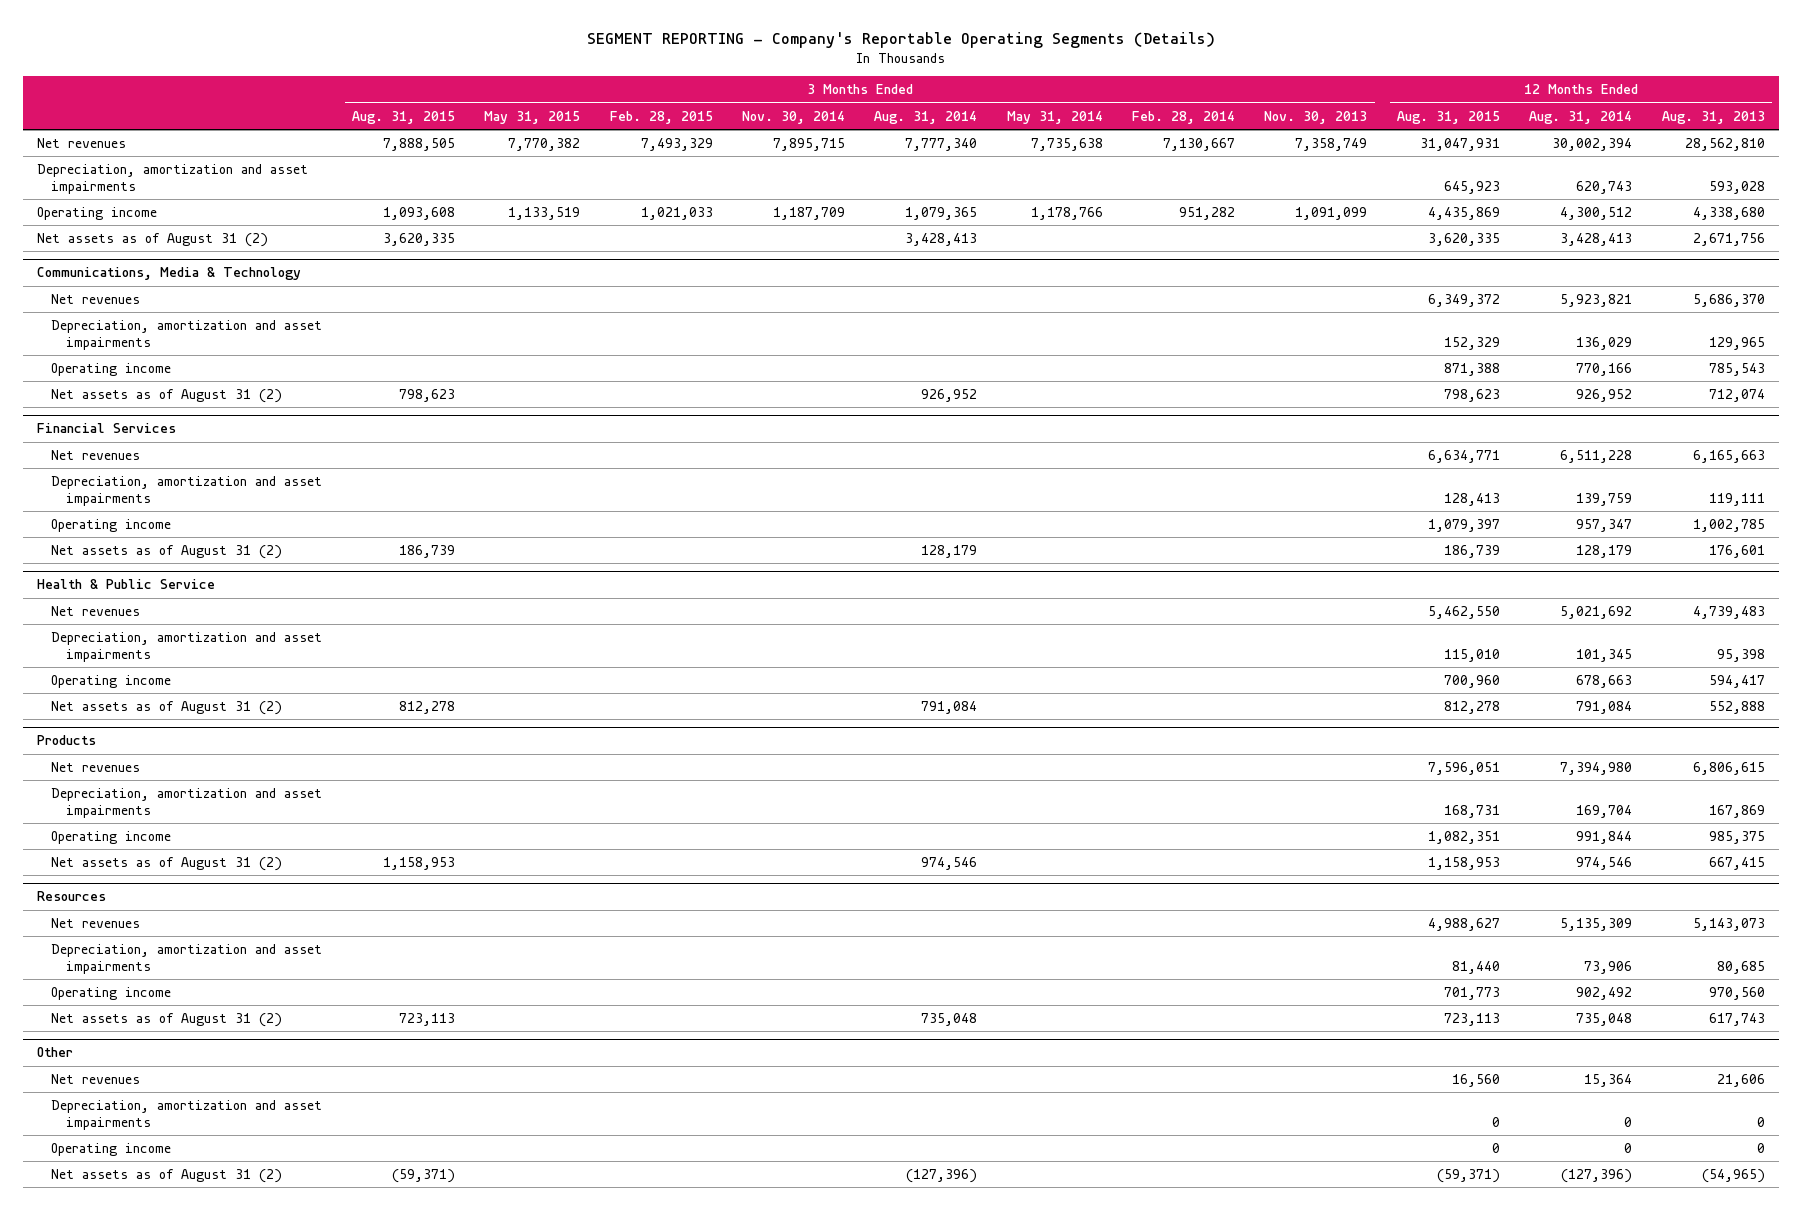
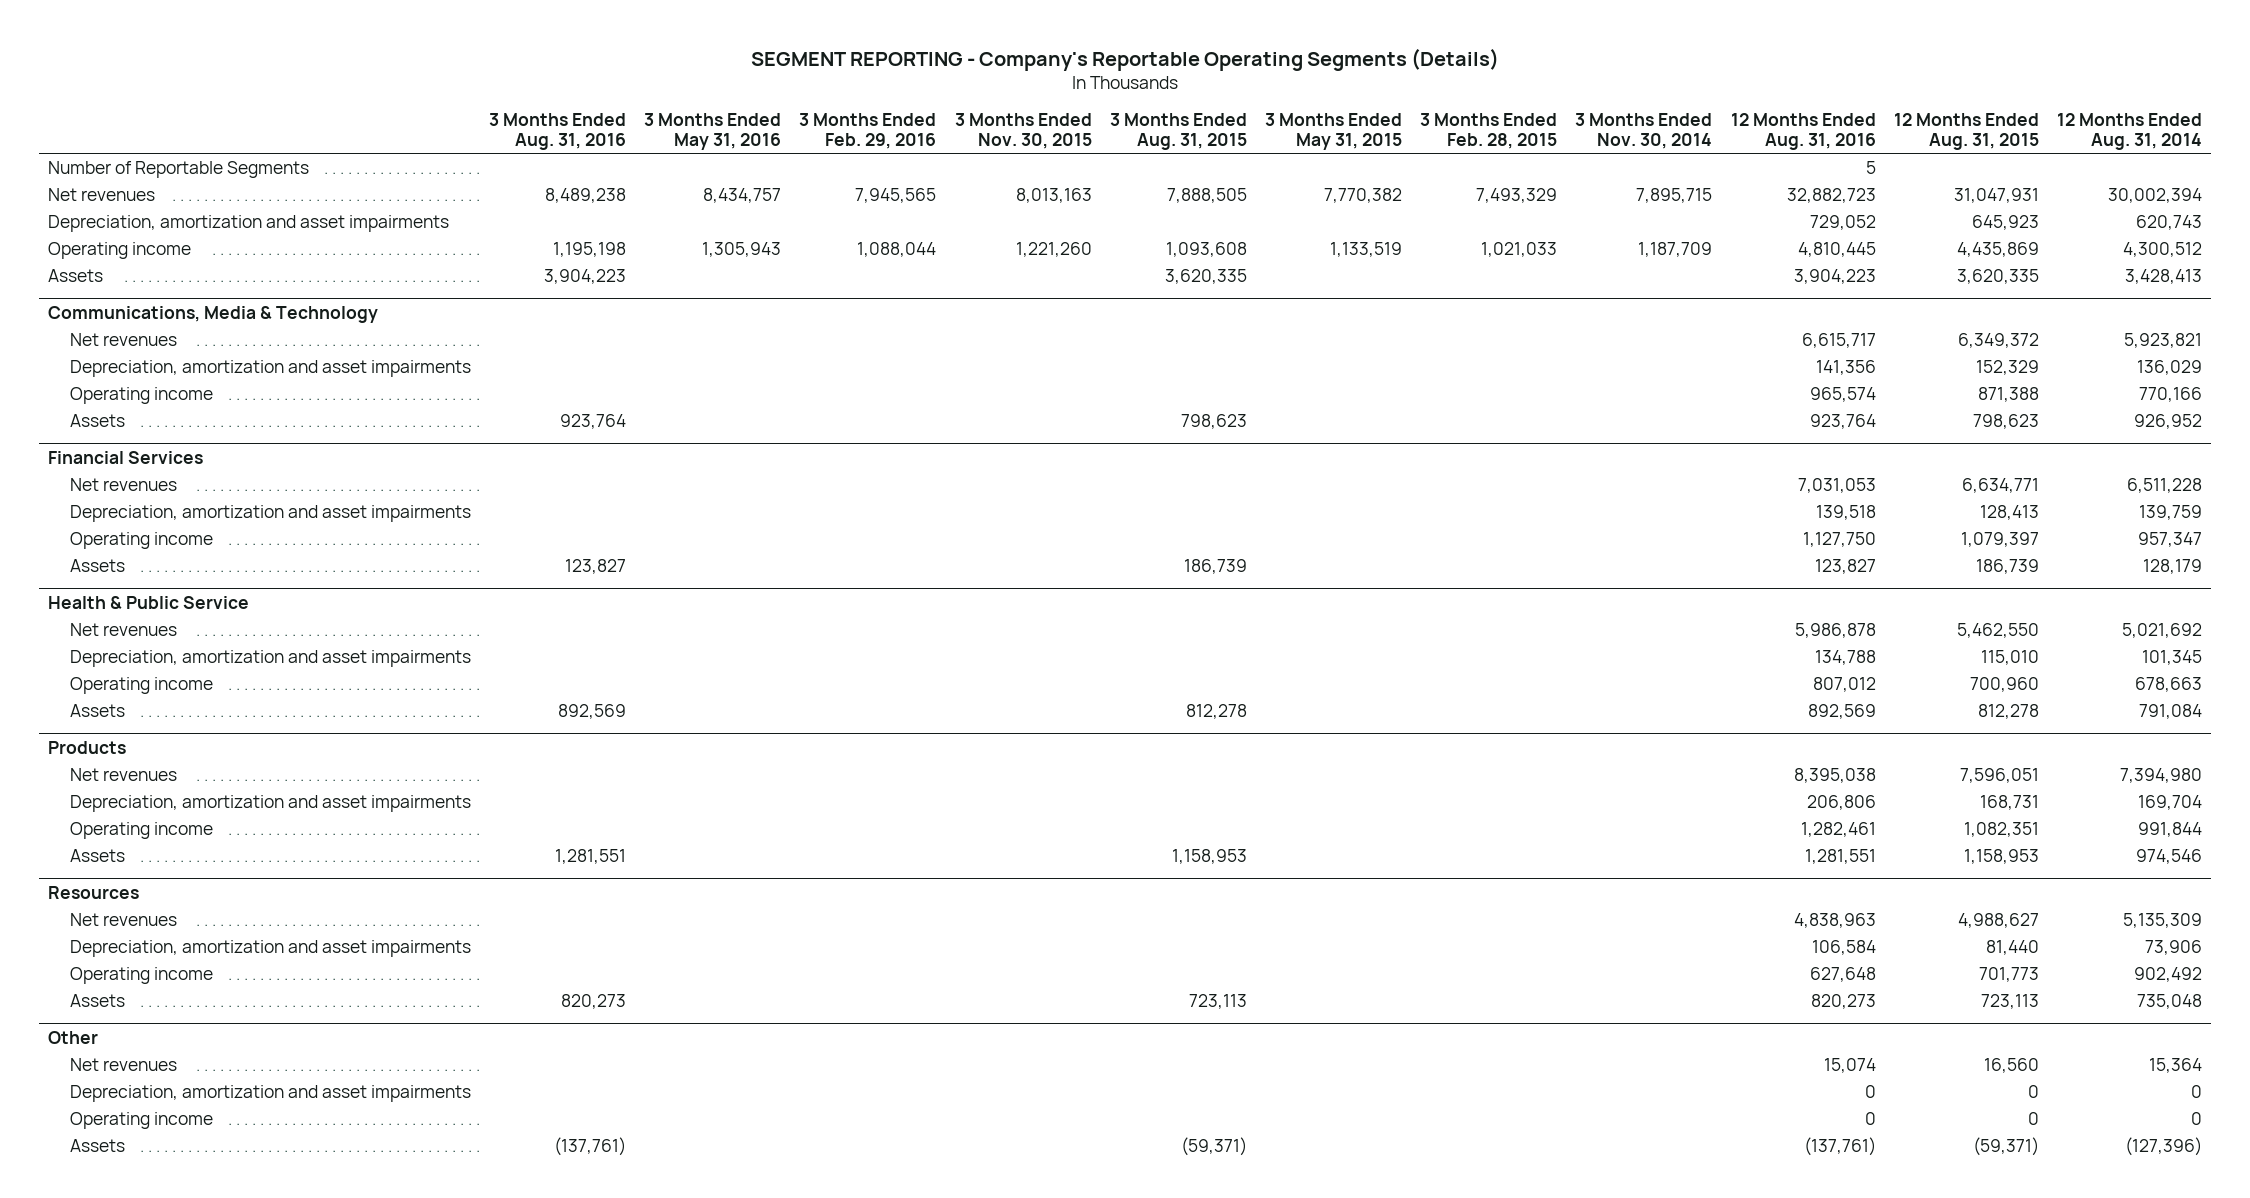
[874,110,978,124] Aug. 31, 2014 -> none
[1006,110,1103,124] May 31, 2014 -> none
[1132,110,1236,124] Feb. 28, 2014 -> none
[1264,110,1368,124] Nov. 30, 2013 -> none
[1661,110,1765,124] Aug. 31, 2013 -> none
none -> [489,113,627,151] 3 Months Ended Aug. 31, 2016
none -> [644,113,782,151] 3 Months Ended May 31, 2016
none -> [799,113,937,150] 3 Months Ended Feb. 29, 2016
none -> [954,113,1092,150] 3 Months Ended Nov. 30, 2015
none -> [1730,113,1876,151] 12 Months Ended Aug. 31, 2016
none -> [47,161,309,179] Number of Reportable Segments
[37,232,269,247] Net assets as of August 31 (2) -> [47,269,103,283] Assets
[51,388,283,403] Net assets as of August 31 (2) -> [69,414,125,428] Assets
[51,544,283,559] Net assets as of August 31 (2) -> [69,559,125,573] Assets
[51,700,283,715] Net assets as of August 31 (2) -> [69,704,125,718] Assets
[51,856,283,871] Net assets as of August 31 (2) -> [69,849,125,863] Assets
[51,1012,283,1027] Net assets as of August 31 (2) -> [69,994,125,1008] Assets
[51,1168,283,1183] Net assets as of August 31 (2) -> [69,1139,125,1153] Assets

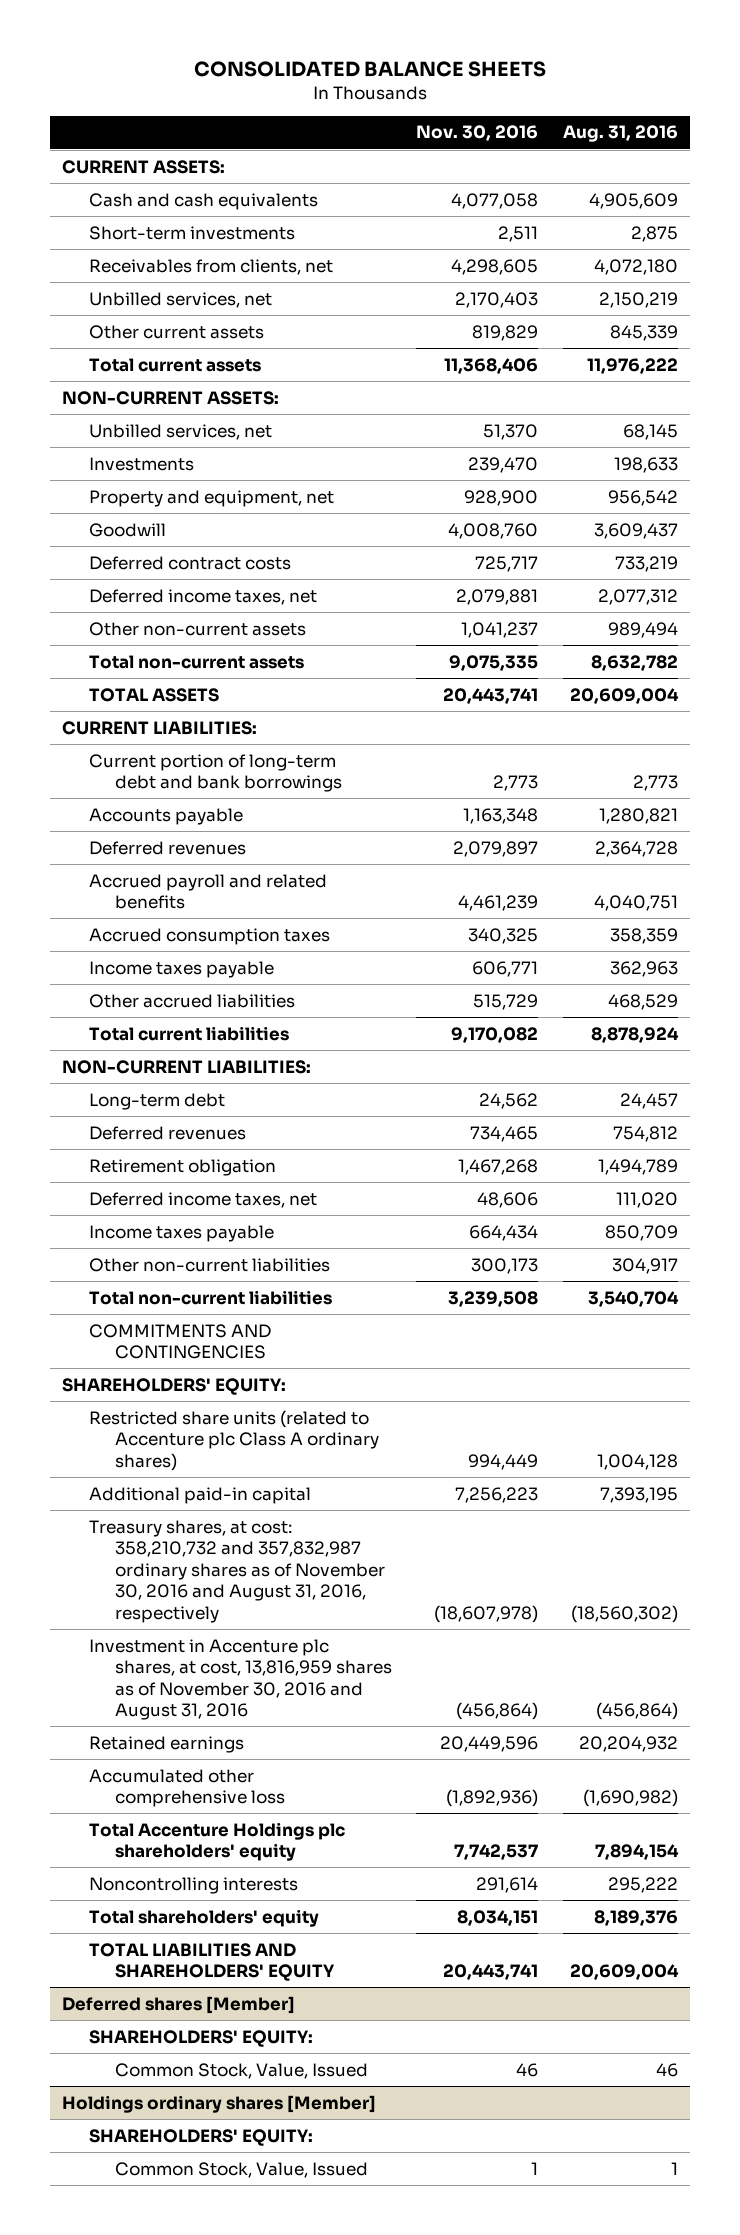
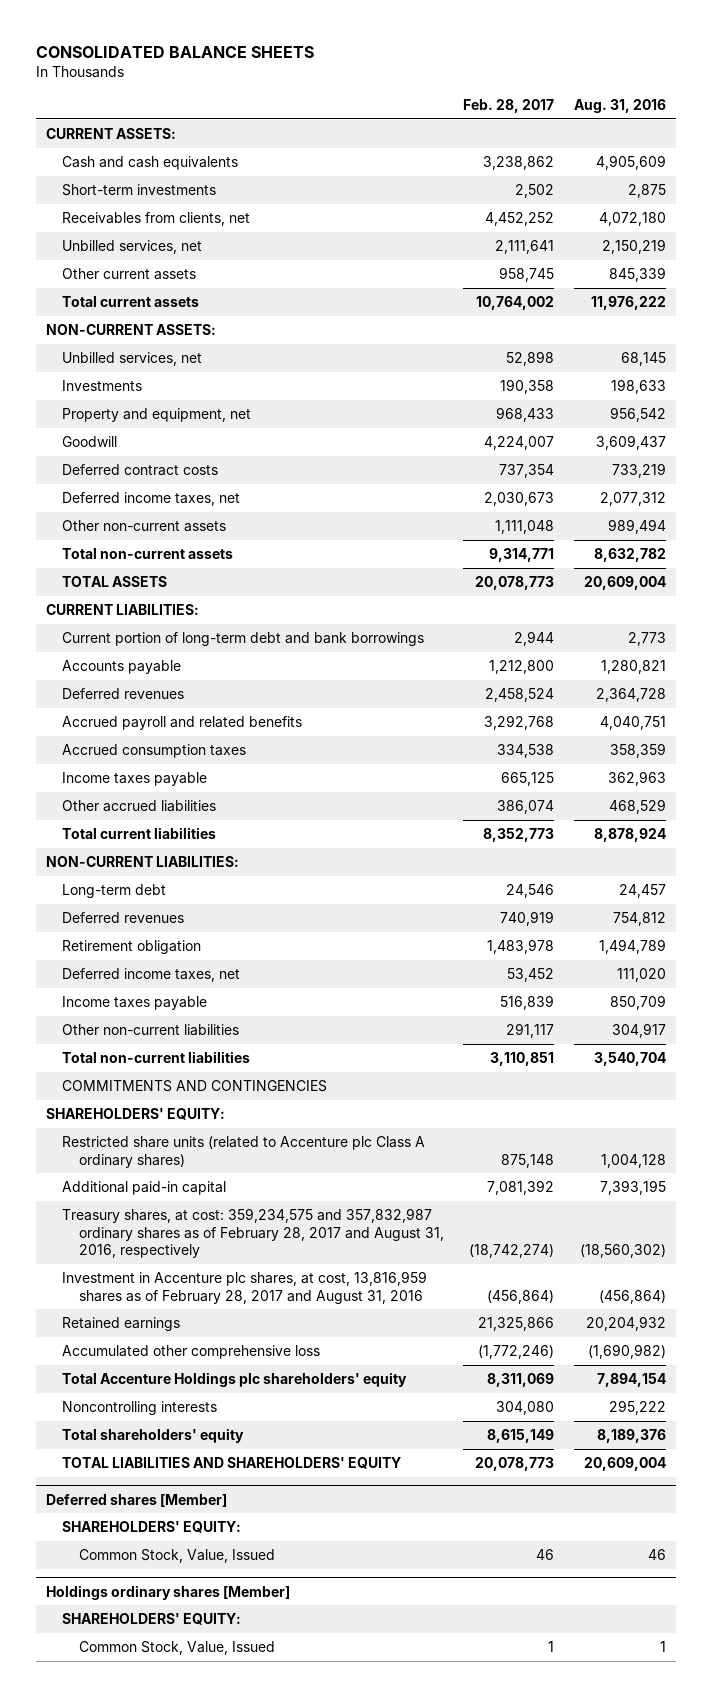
[416,125,539,142] Nov. 30, 2016 -> none
none -> [463,99,555,114] Feb. 28, 2017
[88,1519,386,1623] Treasury shares, at cost: 358,210,732 and 357,832,987 ordinary shares as of November 30, 2016 and August 31, 2016, respectively -> [62,1207,444,1259] Treasury shares, at cost: 359,234,575 and 357,832,987 ordinary shares as of February 28, 2017 and August 31, 2016, respectively
[88,1638,393,1721] Investment in Accenture plc shares, at cost, 13,816,959 shares as of November 30, 2016 and August 31, 2016 -> [62,1270,428,1304] Investment in Accenture plc shares, at cost, 13,816,959 shares as of February 28, 2017 and August 31, 2016

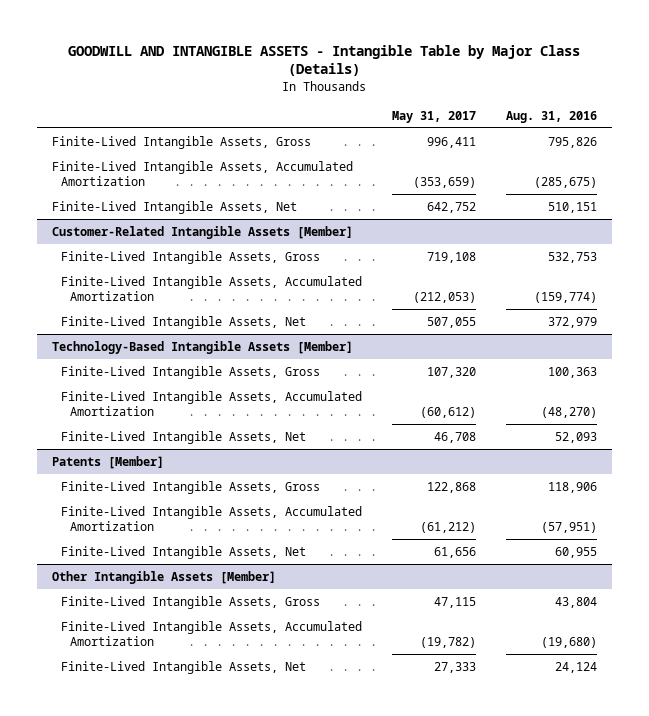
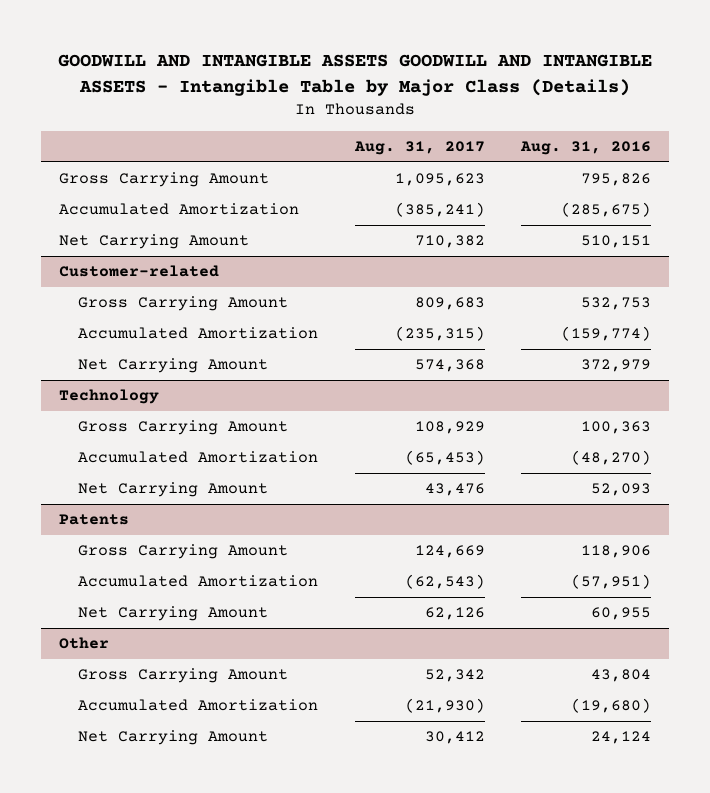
[68,44,581,77] GOODWILL AND INTANGIBLE ASSETS - Intangible Table by Major Class (Details) -> [57,54,652,96] GOODWILL AND INTANGIBLE ASSETS GOODWILL AND INTANGIBLE ASSETS - Intangible Table by Major Class (Details)
[391,110,476,123] May 31, 2017 -> none
none -> [353,140,485,155] Aug. 31, 2017
[51,135,311,149] Finite-Lived Intangible Assets, Gross -> [59,172,270,188] Gross Carrying Amount
[51,160,353,187] Finite-Lived Intangible Assets, Accumulated Amortization -> [59,203,300,216] Accumulated Amortization
[51,200,297,214] Finite-Lived Intangible Assets, Net -> [59,234,250,250] Net Carrying Amount
[51,225,353,239] Customer-Related Intangible Assets [Member] -> [59,265,220,278] Customer-related
[60,250,320,264] Finite-Lived Intangible Assets, Gross -> [78,296,289,312] Gross Carrying Amount
[60,275,362,302] Finite-Lived Intangible Assets, Accumulated Amortization -> [78,327,319,340] Accumulated Amortization
[60,315,306,329] Finite-Lived Intangible Assets, Net -> [78,358,269,374] Net Carrying Amount
[51,340,353,354] Technology-Based Intangible Assets [Member] -> [59,389,160,405] Technology
[60,365,320,379] Finite-Lived Intangible Assets, Gross -> [78,420,289,436] Gross Carrying Amount
[60,390,362,417] Finite-Lived Intangible Assets, Accumulated Amortization -> [78,451,319,464] Accumulated Amortization
[60,430,306,444] Finite-Lived Intangible Assets, Net -> [78,482,269,498] Net Carrying Amount
[51,455,164,469] Patents [Member] -> [59,514,130,526] Patents
[60,480,320,494] Finite-Lived Intangible Assets, Gross -> [78,544,289,560] Gross Carrying Amount
[60,505,362,532] Finite-Lived Intangible Assets, Accumulated Amortization -> [78,575,319,588] Accumulated Amortization
[60,545,306,559] Finite-Lived Intangible Assets, Net -> [78,606,269,622] Net Carrying Amount
[51,570,276,584] Other Intangible Assets [Member] -> [59,637,110,650] Other
[60,595,320,609] Finite-Lived Intangible Assets, Gross -> [78,668,289,684] Gross Carrying Amount
[60,620,362,647] Finite-Lived Intangible Assets, Accumulated Amortization -> [78,699,319,712] Accumulated Amortization
[60,660,306,674] Finite-Lived Intangible Assets, Net -> [78,730,269,746] Net Carrying Amount

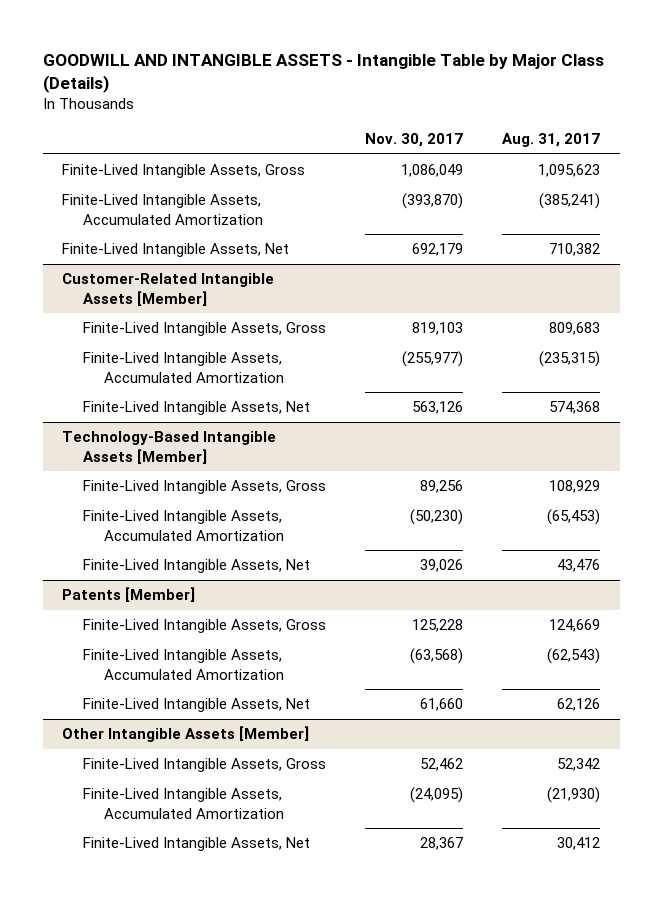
[57,54,652,96] GOODWILL AND INTANGIBLE ASSETS GOODWILL AND INTANGIBLE ASSETS - Intangible Table by Major Class (Details) -> [42,53,604,94] GOODWILL AND INTANGIBLE ASSETS - Intangible Table by Major Class (Details)
[519,140,651,155] Aug. 31, 2016 -> none
none -> [365,133,464,148] Nov. 30, 2017
[59,172,270,188] Gross Carrying Amount -> [62,164,306,179] Finite-Lived Intangible Assets, Gross
[59,203,300,216] Accumulated Amortization -> [62,194,264,225] Finite-Lived Intangible Assets, Accumulated Amortization
[59,234,250,250] Net Carrying Amount -> [62,243,290,258] Finite-Lived Intangible Assets, Net
[59,265,220,278] Customer-related -> [62,273,275,306] Customer-Related Intangible Assets [Member]
[78,296,289,312] Gross Carrying Amount -> [83,322,327,337] Finite-Lived Intangible Assets, Gross
[78,327,319,340] Accumulated Amortization -> [83,352,285,383] Finite-Lived Intangible Assets, Accumulated Amortization
[78,358,269,374] Net Carrying Amount -> [83,401,311,416] Finite-Lived Intangible Assets, Net
[59,389,160,405] Technology -> [62,431,277,464] Technology-Based Intangible Assets [Member]
[78,420,289,436] Gross Carrying Amount -> [83,480,327,495] Finite-Lived Intangible Assets, Gross
[78,451,319,464] Accumulated Amortization -> [83,510,285,541] Finite-Lived Intangible Assets, Accumulated Amortization
[78,482,269,498] Net Carrying Amount -> [83,559,311,574] Finite-Lived Intangible Assets, Net
[59,514,130,526] Patents -> [62,587,196,603] Patents [Member]
[78,544,289,560] Gross Carrying Amount -> [83,619,327,634] Finite-Lived Intangible Assets, Gross
[78,575,319,588] Accumulated Amortization -> [83,649,285,680] Finite-Lived Intangible Assets, Accumulated Amortization
[78,606,269,622] Net Carrying Amount -> [83,698,311,713] Finite-Lived Intangible Assets, Net
[59,637,110,650] Other -> [62,726,310,743] Other Intangible Assets [Member]
[78,668,289,684] Gross Carrying Amount -> [83,758,327,773] Finite-Lived Intangible Assets, Gross
[78,699,319,712] Accumulated Amortization -> [83,788,285,819] Finite-Lived Intangible Assets, Accumulated Amortization
[78,730,269,746] Net Carrying Amount -> [83,837,311,852] Finite-Lived Intangible Assets, Net

